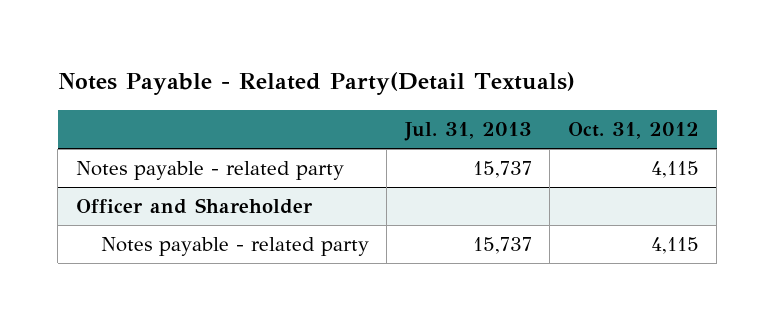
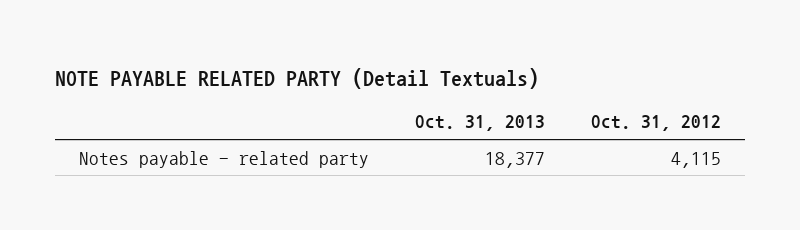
[57,72,575,96] Notes Payable - Related Party(Detail Textuals) -> [55,67,540,89] NOTE PAYABLE RELATED PARTY (Detail Textuals)
[403,122,532,142] Jul. 31, 2013 -> none
none -> [415,115,546,132] Oct. 31, 2013
[75,198,313,215] Officer and Shareholder -> none
[100,237,369,257] Notes payable - related party -> none

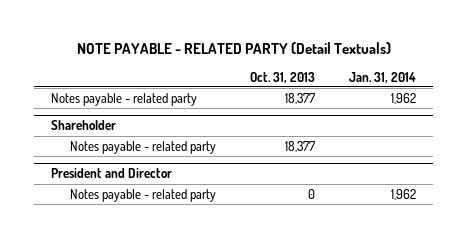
[55,67,540,89] NOTE PAYABLE RELATED PARTY (Detail Textuals) -> [76,41,391,54] NOTE PAYABLE - RELATED PARTY (Detail Textuals)
[591,115,722,132] Oct. 31, 2012 -> none
none -> [349,71,417,83] Jan. 31, 2014
none -> [50,120,116,131] Shareholder
none -> [70,140,217,154] Notes payable - related party
none -> [50,168,172,179] President and Director
none -> [70,188,217,202] Notes payable - related party

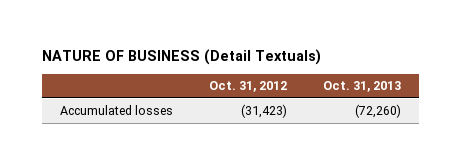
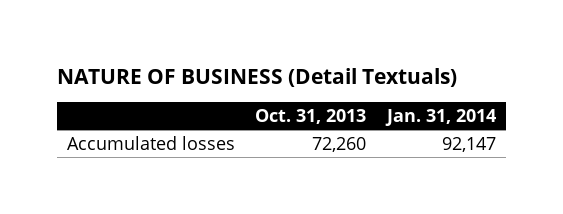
[208,81,287,93] Oct. 31, 2012 -> none
none -> [384,109,496,127] Jan. 31, 2014
[354,104,401,119] (72,260) -> [312,137,367,153] 72,260

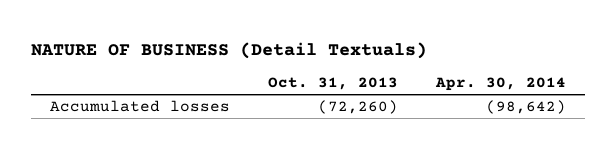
[384,109,496,127] Jan. 31, 2014 -> none
none -> [435,77,567,92] Apr. 30, 2014
[312,137,367,153] 72,260 -> [317,100,398,115] (72,260)

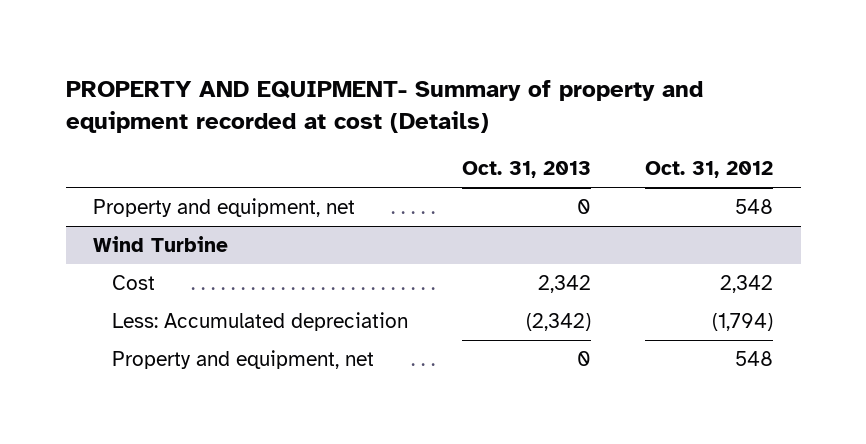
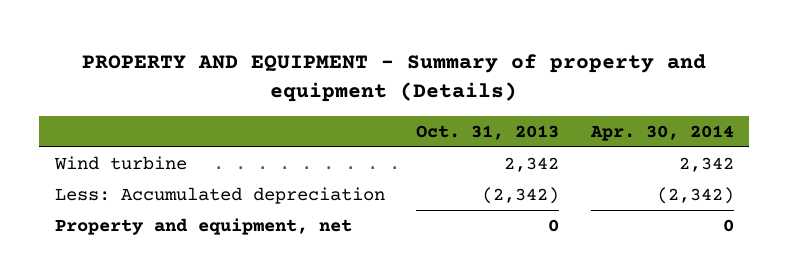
[65,80,703,133] PROPERTY AND EQUIPMENT- Summary of property and equipment recorded at cost (Details) -> [82,54,707,103] PROPERTY AND EQUIPMENT - Summary of property and equipment (Details)
[645,161,774,179] Oct. 31, 2012 -> none
none -> [589,124,734,141] Apr. 30, 2014
[92,198,355,218] Property and equipment, net -> none
[92,236,228,253] Wind Turbine -> none
[111,275,155,291] Cost -> [53,155,187,170] Wind turbine

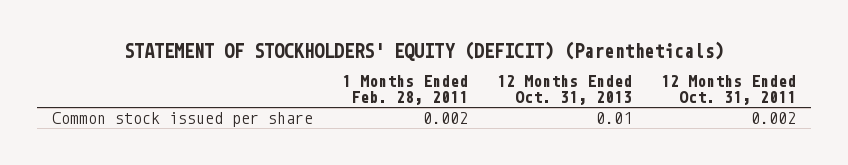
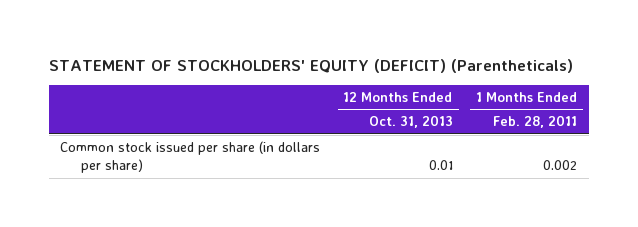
[661,75,797,105] 12 Months Ended Oct. 31, 2011 -> none
[51,112,313,128] Common stock issued per share -> [60,140,321,174] Common stock issued per share (in dollars per share)

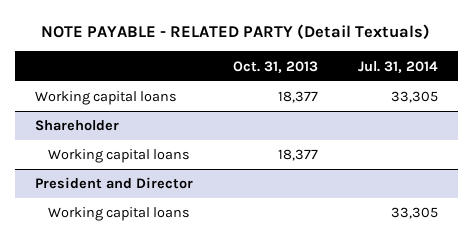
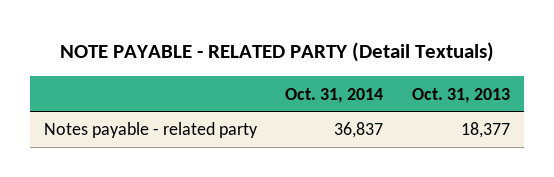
[357,60,438,73] Jul. 31, 2014 -> none
none -> [285,87,384,103] Oct. 31, 2014
[34,120,119,132] Shareholder -> none
[47,149,190,164] Working capital loans -> none
[34,177,193,190] President and Director -> none
[47,207,190,222] Working capital loans -> none
[34,91,177,106] Working capital loans -> [43,122,258,139] Notes payable - related party

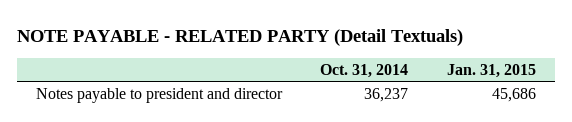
[411,87,510,103] Oct. 31, 2013 -> none
none -> [446,63,536,78] Jan. 31, 2015
[43,122,258,139] Notes payable - related party -> [36,87,284,103] Notes payable to president and director
[334,122,384,139] 36,837 -> [364,87,409,102] 36,237

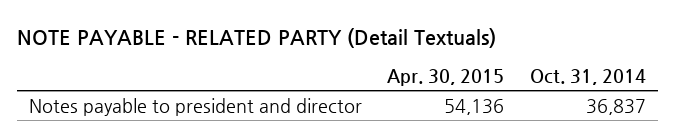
[446,63,536,78] Jan. 31, 2015 -> none
none -> [387,69,505,87] Apr. 30, 2015
[364,87,409,102] 36,237 -> [585,98,646,115] 36,837

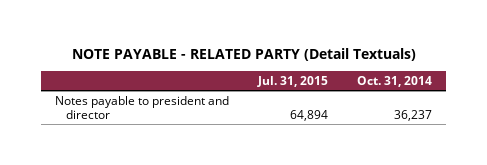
[387,69,505,87] Apr. 30, 2015 -> none
none -> [257,76,329,88] Jul. 31, 2015
[585,98,646,115] 36,837 -> [393,109,432,121] 36,237

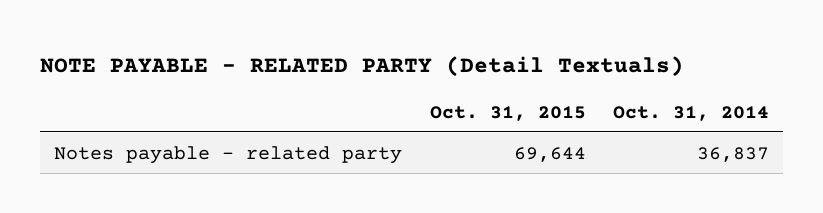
[257,76,329,88] Jul. 31, 2015 -> none
none -> [429,105,586,121] Oct. 31, 2015
[55,95,230,119] Notes payable to president and director -> [54,145,403,164] Notes payable - related party
[393,109,432,121] 36,237 -> [696,146,769,162] 36,837

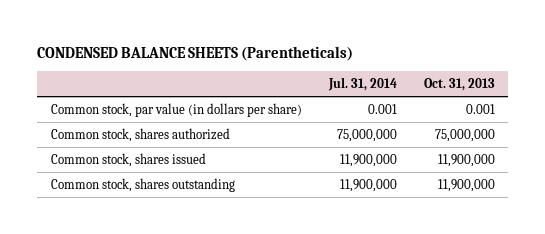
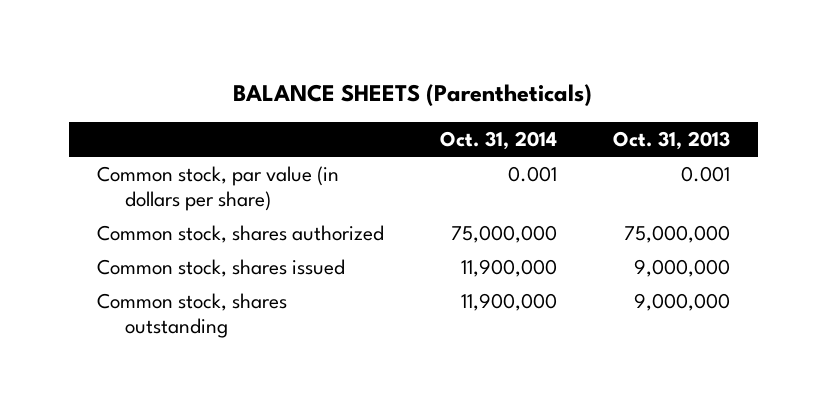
[37,45,354,61] CONDENSED BALANCE SHEETS (Parentheticals) -> [233,84,593,107] BALANCE SHEETS (Parentheticals)
[327,77,397,92] Jul. 31, 2014 -> none
none -> [439,131,557,151] Oct. 31, 2014
[437,154,495,168] 11,900,000 -> [633,259,730,278] 9,000,000
[437,179,495,193] 11,900,000 -> [633,293,730,312] 9,000,000

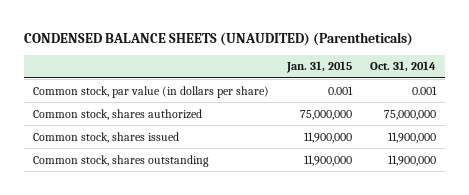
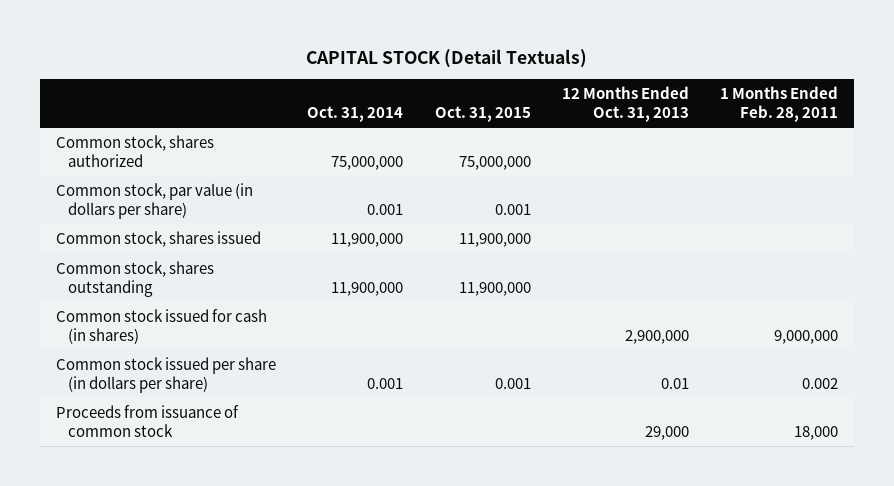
[23,31,413,46] CONDENSED BALANCE SHEETS (UNAUDITED) (Parentheticals) -> [306,48,588,68] CAPITAL STOCK (Detail Textuals)
[285,61,352,74] Jan. 31, 2015 -> none
none -> [434,106,531,123] Oct. 31, 2015
none -> [561,86,689,123] 12 Months Ended Oct. 31, 2013
none -> [720,86,839,123] 1 Months Ended Feb. 28, 2011
[32,85,269,98] Common stock, par value (in dollars per share) -> [55,183,253,220] Common stock, par value (in dollars per share)
none -> [55,309,267,345] Common stock issued for cash (in shares)
none -> [55,357,276,394] Common stock issued per share (in dollars per share)
none -> [55,405,239,438] Proceeds from issuance of common stock

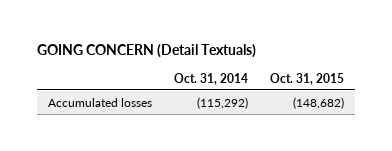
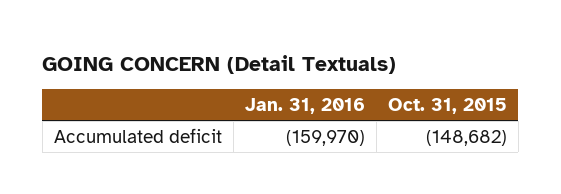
[174,72,249,85] Oct. 31, 2014 -> none
none -> [244,98,365,115] Jan. 31, 2016
[48,97,153,107] Accumulated losses -> [53,127,222,143] Accumulated deficit

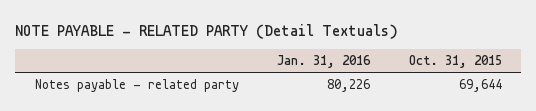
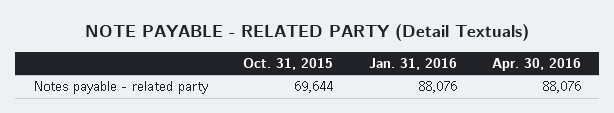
none -> [491,57,581,71] Apr. 30, 2016
[327,79,371,93] 80,226 -> [417,81,457,94] 88,076

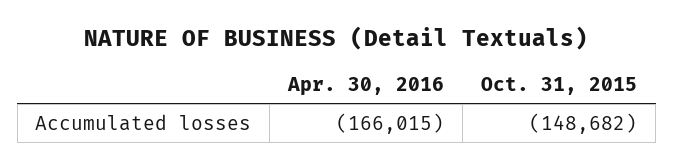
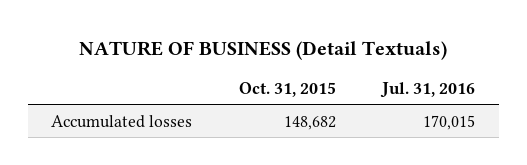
[287,76,445,96] Apr. 30, 2016 -> none
none -> [380,81,476,98] Jul. 31, 2016
[529,112,638,134] (148,682) -> [283,115,336,130] 148,682

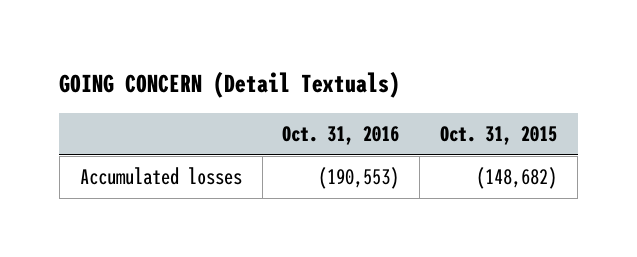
[79,40,448,60] NATURE OF BUSINESS (Detail Textuals) -> [59,70,401,98] GOING CONCERN (Detail Textuals)
[380,81,476,98] Jul. 31, 2016 -> none
none -> [282,126,400,146] Oct. 31, 2016
[283,115,336,130] 148,682 -> [476,167,558,190] (148,682)

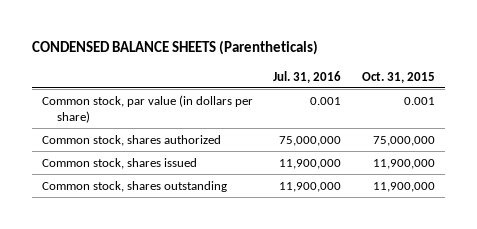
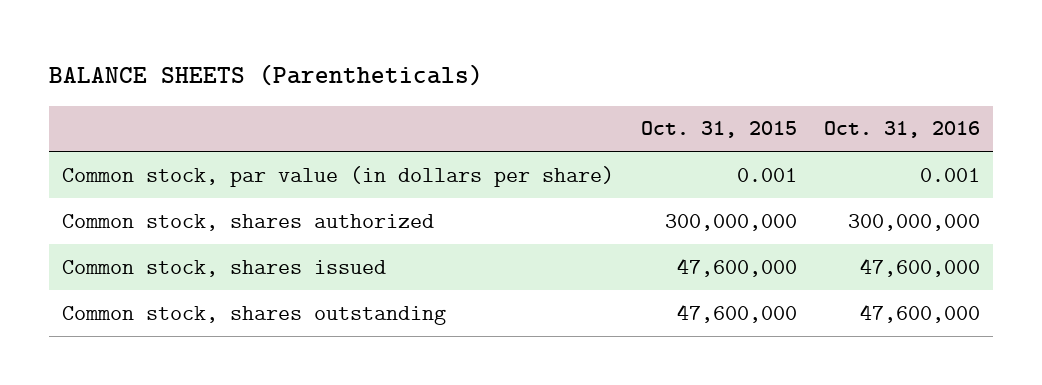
[32,40,319,56] CONDENSED BALANCE SHEETS (Parentheticals) -> [48,64,483,87] BALANCE SHEETS (Parentheticals)
[273,70,342,83] Jul. 31, 2016 -> none
none -> [823,121,980,139] Oct. 31, 2016
[372,135,435,146] 75,000,000 -> [664,213,797,231] 300,000,000
[372,158,435,169] 11,900,000 -> [676,257,797,277] 47,600,000
[372,181,435,192] 11,900,000 -> [676,303,797,323] 47,600,000

